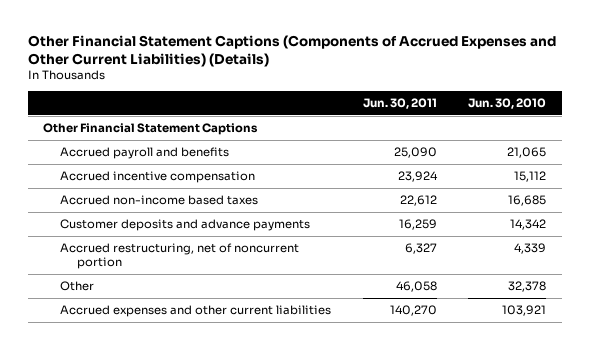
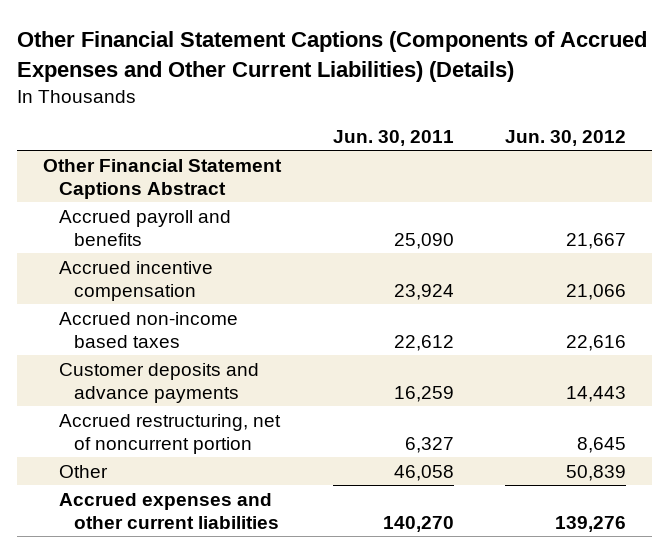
[467,98,546,110] Jun. 30, 2010 -> none
none -> [505,129,627,146] Jun. 30, 2012
[43,122,259,135] Other Financial Statement Captions -> [43,158,283,199] Other Financial Statement Captions Abstract

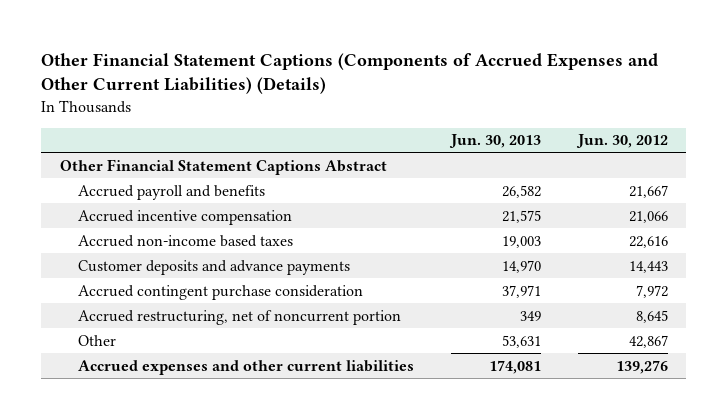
[332,129,454,146] Jun. 30, 2011 -> none
none -> [448,134,541,149] Jun. 30, 2013
none -> [78,284,364,300] Accrued contingent purchase consideration
[566,464,627,481] 50,839 -> [628,334,668,348] 42,867

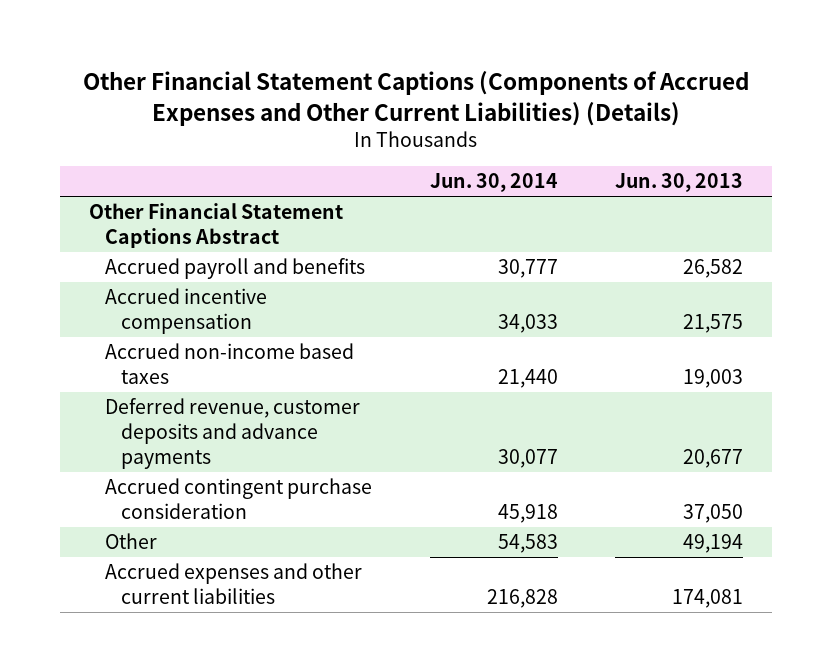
[575,134,668,149] Jun. 30, 2012 -> none
none -> [429,173,558,193] Jun. 30, 2014
[78,309,402,325] Accrued restructuring, net of noncurrent portion -> none
[78,259,351,275] Customer deposits and advance payments -> [104,398,360,470] Deferred revenue, customer deposits and advance payments
[501,259,541,273] 14,970 -> [683,449,744,469] 20,677
[501,284,541,298] 37,971 -> [683,504,744,524] 37,050
[501,334,541,348] 53,631 -> [683,534,744,554] 49,194

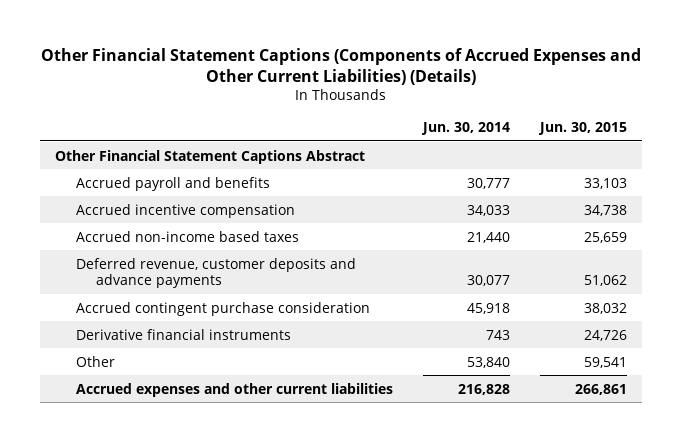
[615,173,744,193] Jun. 30, 2013 -> none
none -> [537,121,627,135] Jun. 30, 2015
none -> [75,328,291,340] Derivative financial instruments
[497,534,558,554] 54,583 -> [466,356,510,368] 53,840

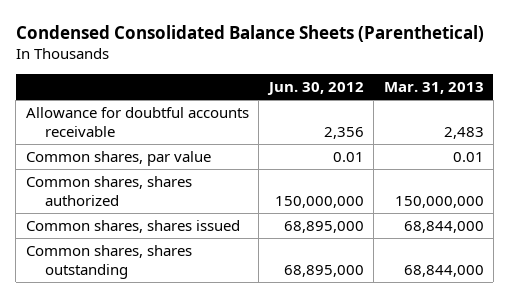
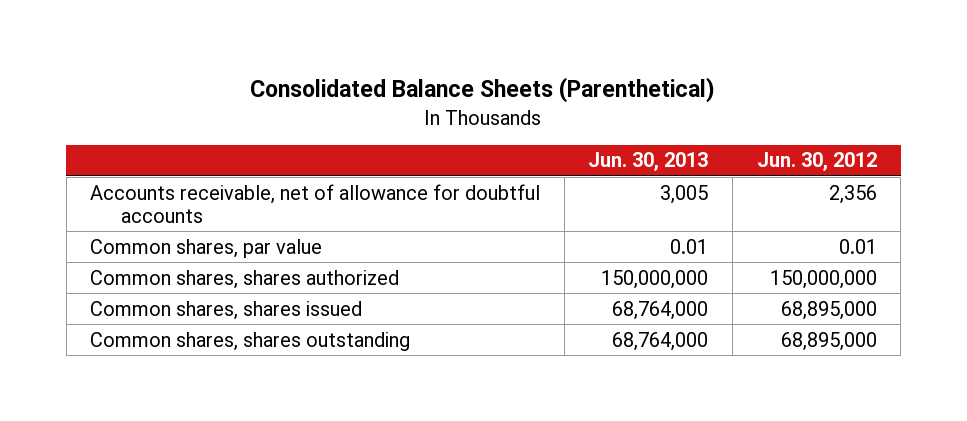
[15,25,484,43] Condensed Consolidated Balance Sheets (Parenthetical) -> [250,77,716,104] Consolidated Balance Sheets (Parenthetical)
[383,81,484,94] Mar. 31, 2013 -> none
none -> [588,152,709,172] Jun. 30, 2013
[25,106,249,137] Allowance for doubtful accounts receivable -> [90,183,541,223] Accounts receivable, net of allowance for doubtful accounts

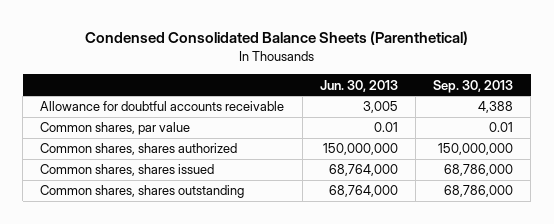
[250,77,716,104] Consolidated Balance Sheets (Parenthetical) -> [84,31,468,46] Condensed Consolidated Balance Sheets (Parenthetical)
[756,152,877,172] Jun. 30, 2012 -> none
none -> [433,79,514,93] Sep. 30, 2013
[90,183,541,223] Accounts receivable, net of allowance for doubtful accounts -> [40,101,285,112] Allowance for doubtful accounts receivable

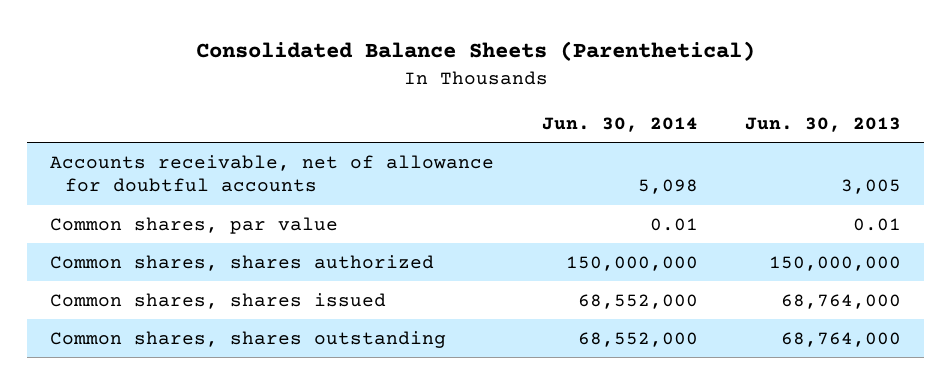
[84,31,468,46] Condensed Consolidated Balance Sheets (Parenthetical) -> [195,41,755,62] Consolidated Balance Sheets (Parenthetical)
[433,79,514,93] Sep. 30, 2013 -> none
none -> [541,116,698,132] Jun. 30, 2014
[40,101,285,112] Allowance for doubtful accounts receivable -> [50,154,495,193] Accounts receivable, net of allowance for doubtful accounts

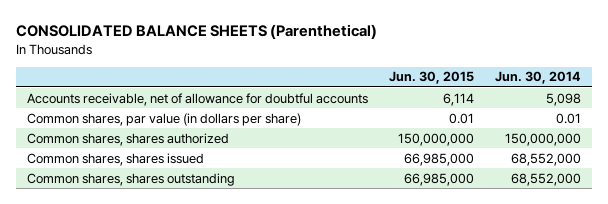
[195,41,755,62] Consolidated Balance Sheets (Parenthetical) -> [15,24,377,40] CONSOLIDATED BALANCE SHEETS (Parenthetical)
[744,116,901,132] Jun. 30, 2013 -> none
none -> [388,71,474,85] Jun. 30, 2015
[50,216,339,234] Common shares, par value -> [26,112,301,126] Common shares, par value (in dollars per share)

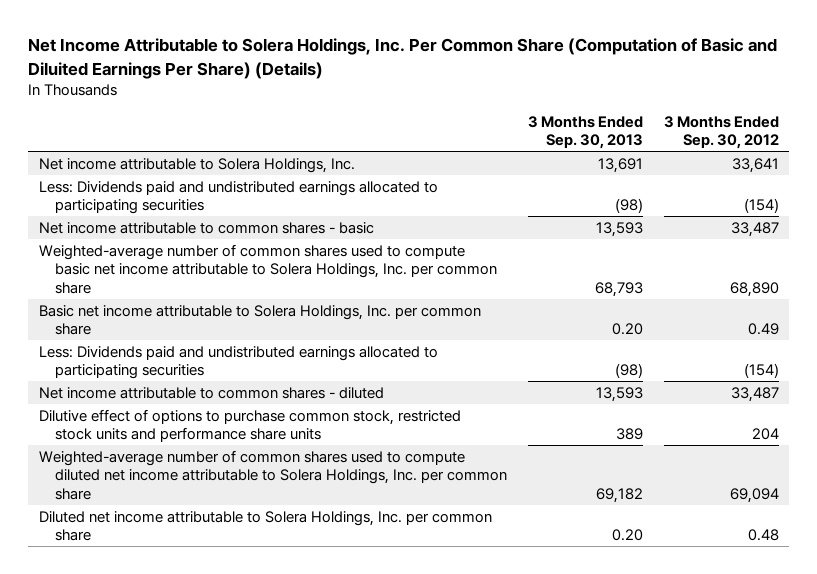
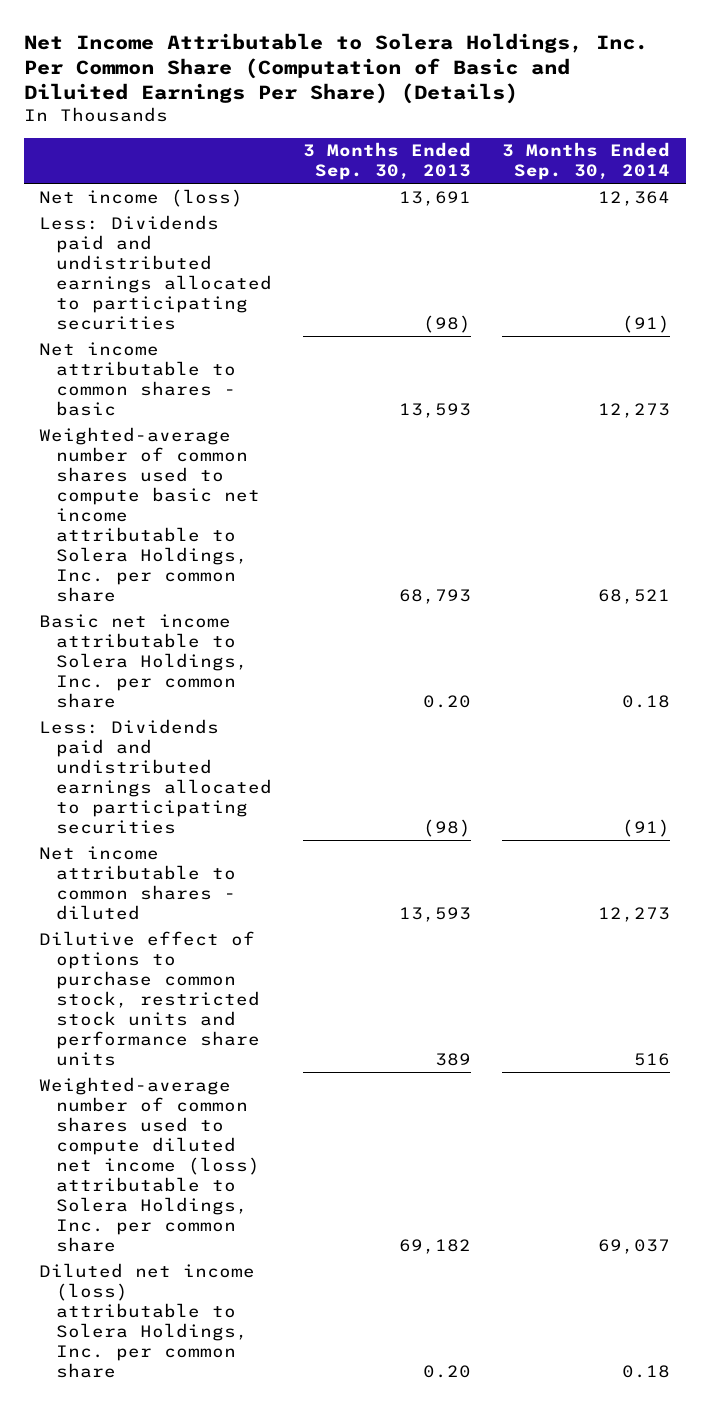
[663,115,779,150] 3 Months Ended Sep. 30, 2012 -> none
none -> [502,142,671,181] 3 Months Ended Sep. 30, 2014
[38,157,355,173] Net income attributable to Solera Holdings, Inc. -> [39,188,244,207] Net income (loss)
[38,449,508,500] Weighted-average number of common shares used to compute diluted net income attributable to Solera Holdings, Inc. per common share -> [39,1076,260,1253] Weighted-average number of common shares used to compute diluted net income (loss) attributable to Solera Holdings, Inc. per common share
[38,510,492,542] Diluted net income attributable to Solera Holdings, Inc. per common share -> [39,1262,256,1378] Diluted net income (loss) attributable to Solera Holdings, Inc. per common share

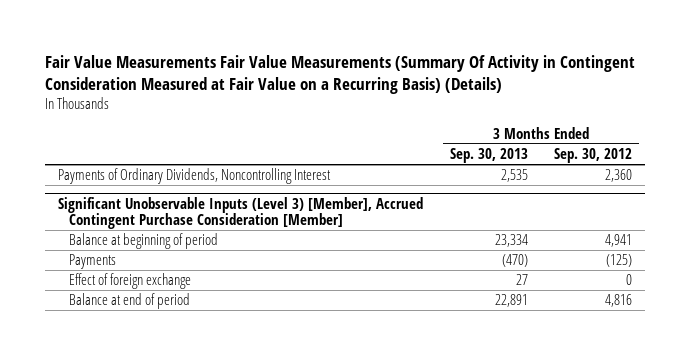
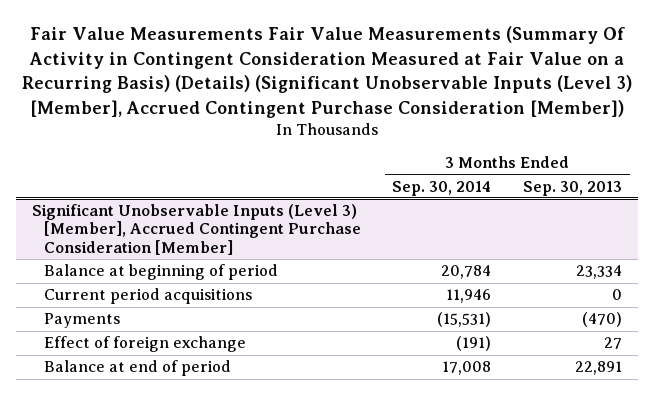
[45,54,636,94] Fair Value Measurements Fair Value Measurements (Summary Of Activity in Contingent Consideration Measured at Fair Value on a Recurring Basis) (Details) -> [21,26,632,118] Fair Value Measurements Fair Value Measurements (Summary Of Activity in Contingent Consideration Measured at Fair Value on a Recurring Basis) (Details) (Significant Unobservable Inputs (Level 3) [Member], Accrued Contingent Purchase Consideration [Member])
[554,148,633,164] Sep. 30, 2012 -> none
none -> [392,180,492,196] Sep. 30, 2014
[58,168,332,185] Payments of Ordinary Dividends, Noncontrolling Interest -> none
none -> [44,288,253,305] Current period acquisitions

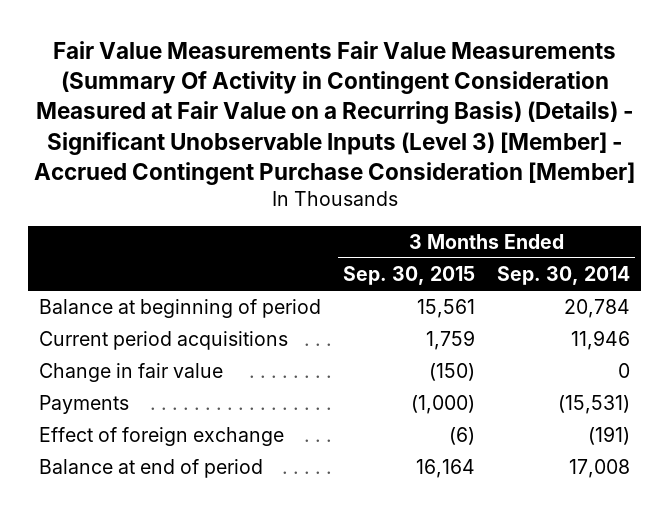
[21,26,632,118] Fair Value Measurements Fair Value Measurements (Summary Of Activity in Contingent Consideration Measured at Fair Value on a Recurring Basis) (Details) (Significant Unobservable Inputs (Level 3) [Member], Accrued Contingent Purchase Consideration [Member]) -> [33,40,635,185] Fair Value Measurements Fair Value Measurements (Summary Of Activity in Contingent Consideration Measured at Fair Value on a Recurring Basis) (Details) - Significant Unobservable Inputs (Level 3) [Member] - Accrued Contingent Purchase Consideration [Member]
[522,180,622,196] Sep. 30, 2013 -> none
none -> [343,266,476,286] Sep. 30, 2015
[31,204,362,255] Significant Unobservable Inputs (Level 3) [Member], Accrued Contingent Purchase Consideration [Member] -> none
none -> [39,363,224,383] Change in fair value

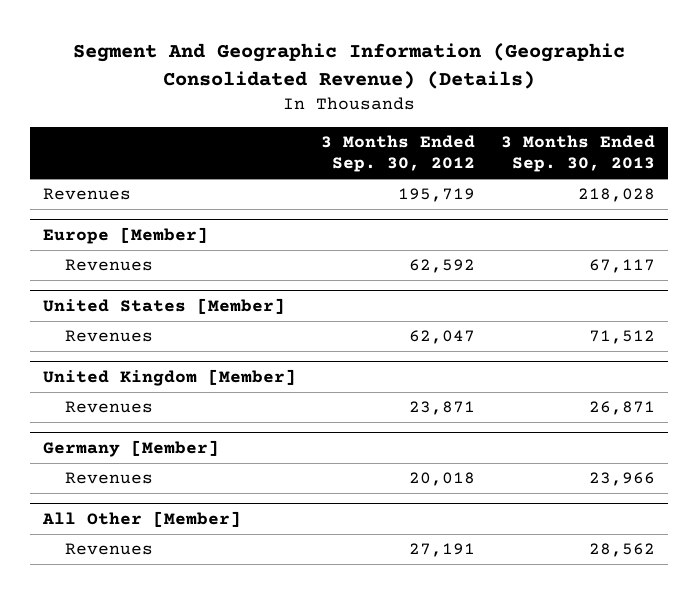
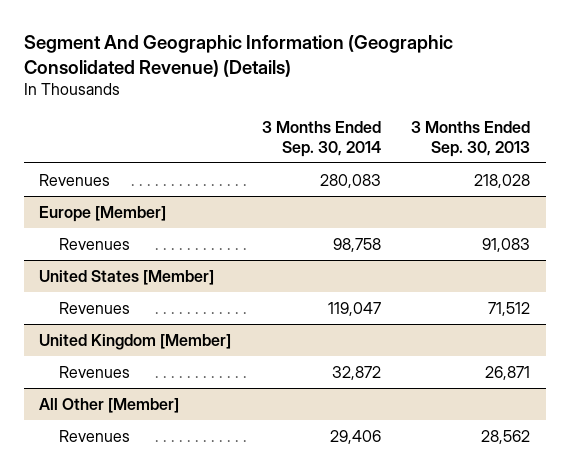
[321,134,476,173] 3 Months Ended Sep. 30, 2012 -> none
none -> [261,121,381,157] 3 Months Ended Sep. 30, 2014
[589,259,656,274] 67,117 -> [482,237,531,252] 91,083
[42,439,219,457] Germany [Member] -> none
[65,472,154,485] Revenues -> none

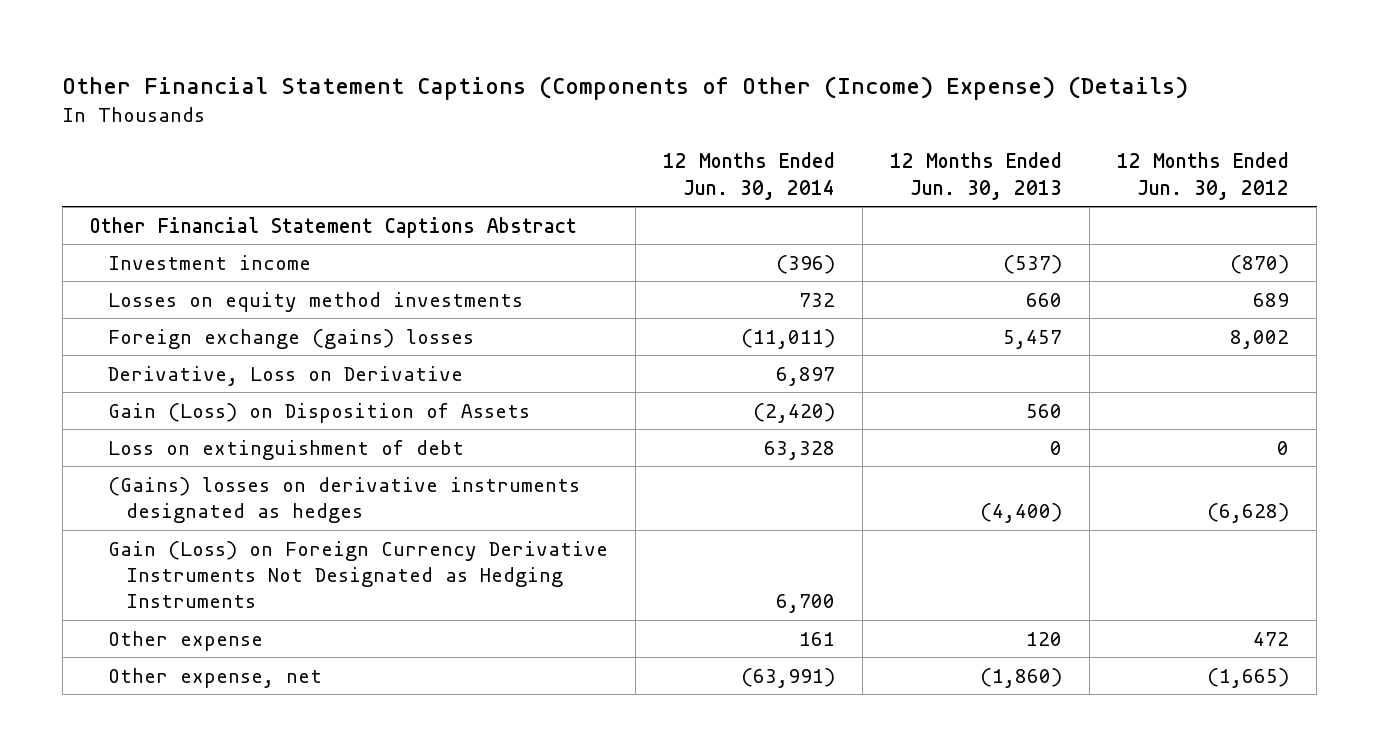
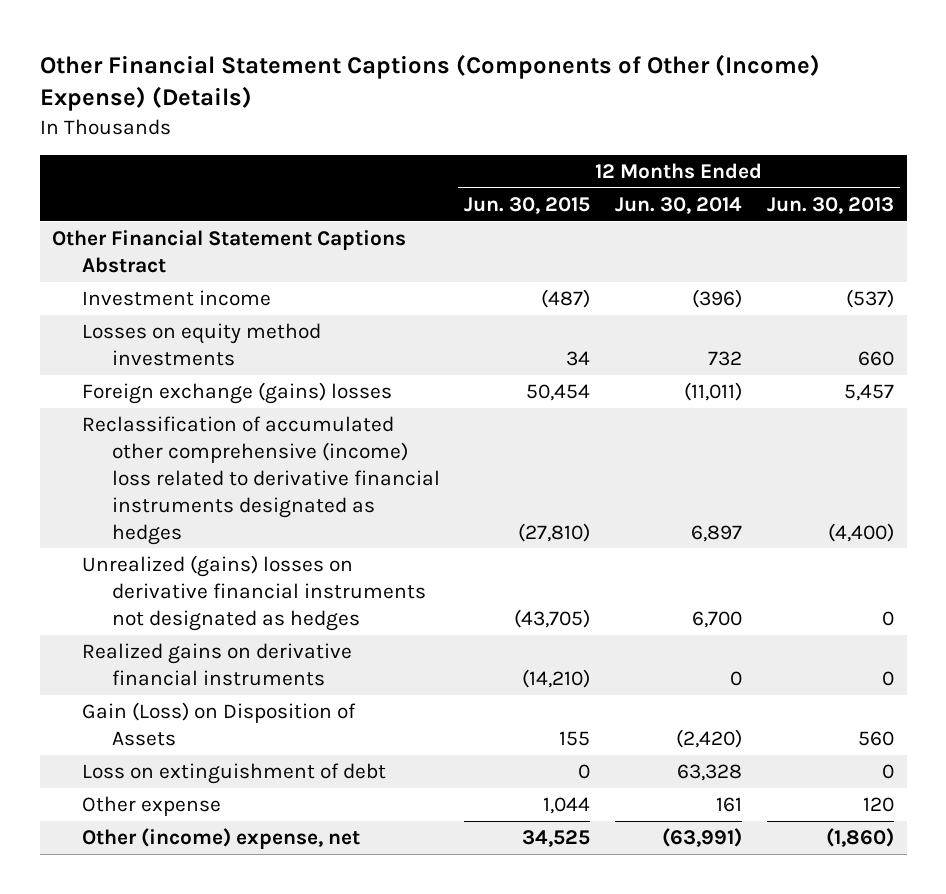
[1117,152,1290,200] 12 Months Ended Jun. 30, 2012 -> none
none -> [464,196,591,214] Jun. 30, 2015
[108,365,464,386] Derivative, Loss on Derivative -> none
none -> [81,416,440,545] Reclassification of accumulated other comprehensive (income) loss related to derivative financial instruments designated as hedges
none -> [81,555,426,631] Unrealized (gains) losses on derivative financial instruments not designated as hedges
none -> [81,643,352,687] Realized gains on derivative financial instruments
[108,476,581,523] (Gains) losses on derivative instruments designated as hedges -> none
[108,540,609,609] Gain (Loss) on Foreign Currency Derivative Instruments Not Designated as Hedging Instruments -> none
[108,667,323,688] Other expense, net -> [81,828,360,850] Other (income) expense, net

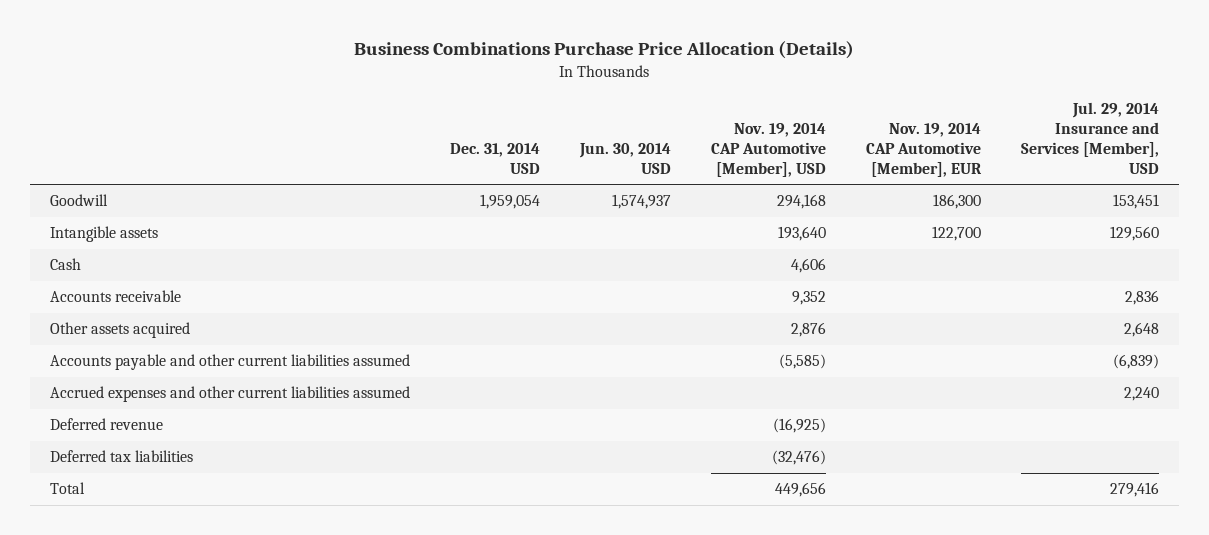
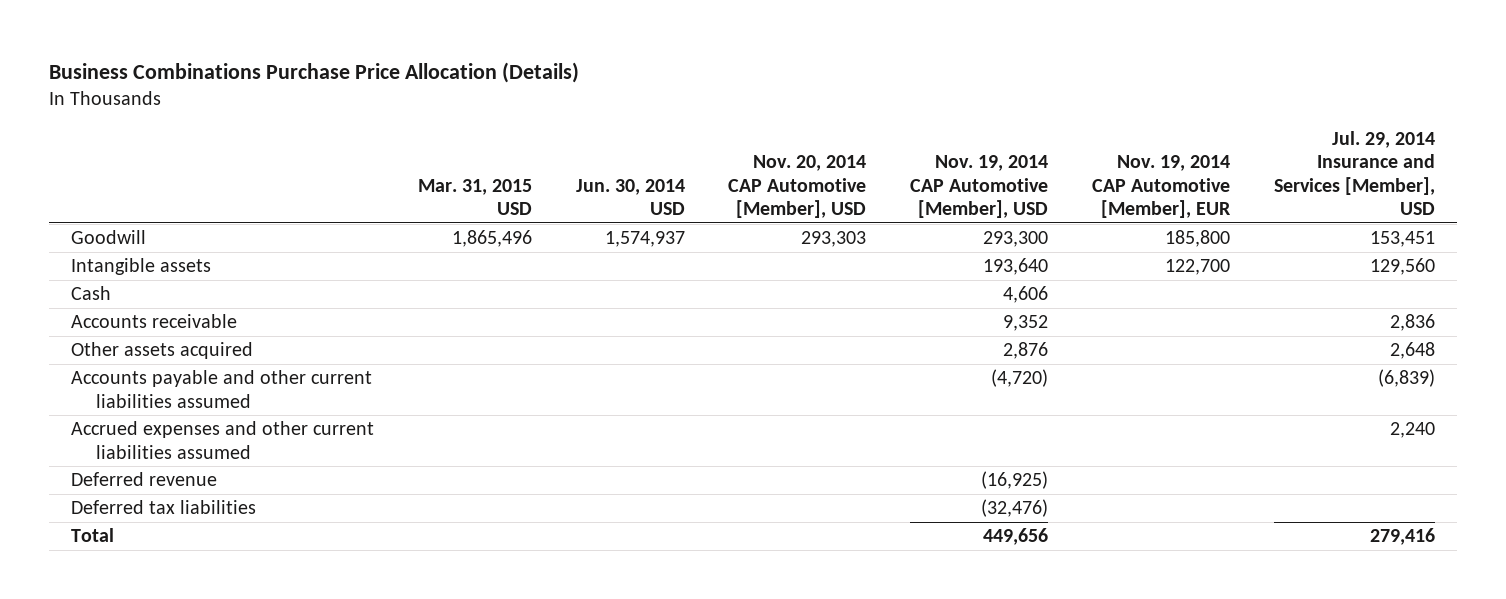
[450,142,541,174] Dec. 31, 2014 USD -> none
none -> [417,178,532,215] Mar. 31, 2015 USD
none -> [728,155,867,218] Nov. 20, 2014 CAP Automotive [Member], USD
[776,194,826,210] 294,168 -> [983,231,1049,248] 293,300
[932,194,981,210] 186,300 -> [1165,230,1231,248] 185,800
[778,354,826,370] (5,585) -> [991,369,1049,388] (4,720)

